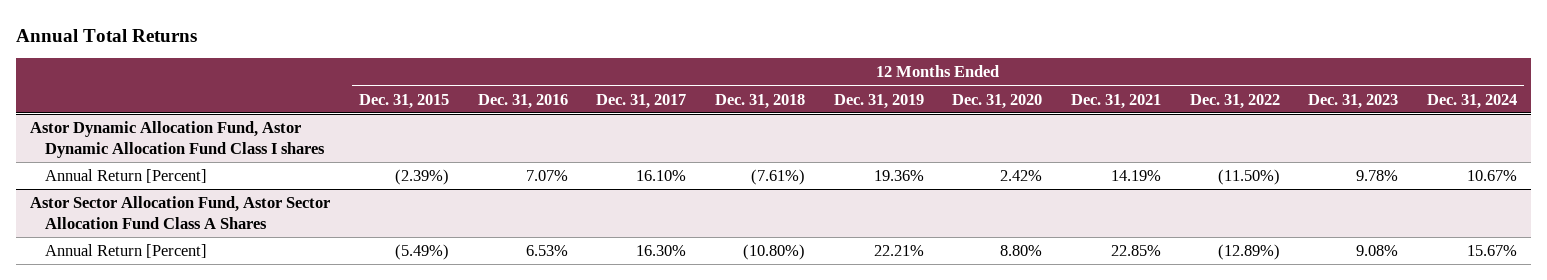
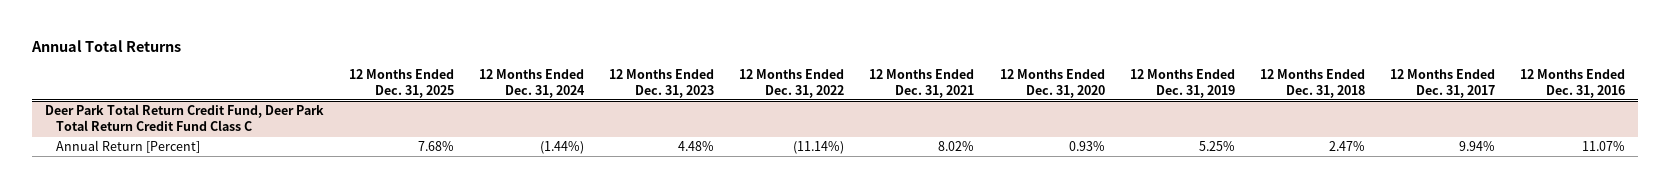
[359,93,450,109] Dec. 31, 2015 -> none
none -> [348,68,454,98] 12 Months Ended Dec. 31, 2025
[30,120,325,158] Astor Dynamic Allocation Fund, Astor Dynamic Allocation Fund Class I shares -> none
[30,195,331,229] Astor Sector Allocation Fund, Astor Sector Allocation Fund Class A Shares -> none
[44,243,207,258] Annual Return [Percent] -> none
none -> [44,104,324,132] Deer Park Total Return Credit Fund, Deer Park Total Return Credit Fund Class C
[525,169,568,181] 7.07% -> [1582,141,1626,152] 11.07%
[636,169,687,181] 16.10% -> [1459,141,1496,152] 9.94%
[751,168,806,185] (7.61%) -> [1328,141,1365,152] 2.47%
[873,169,924,181] 19.36% -> [1198,141,1235,152] 5.25%
[1000,169,1043,181] 2.42% -> [1068,141,1105,152] 0.93%
[1111,169,1162,181] 14.19% -> [938,141,975,152] 8.02%
[1217,168,1280,185] (11.50%) -> [793,141,845,155] (11.14%)
[1356,169,1399,181] 9.78% -> [678,141,715,152] 4.48%
[1466,169,1517,181] 10.67% -> [540,141,585,155] (1.44%)

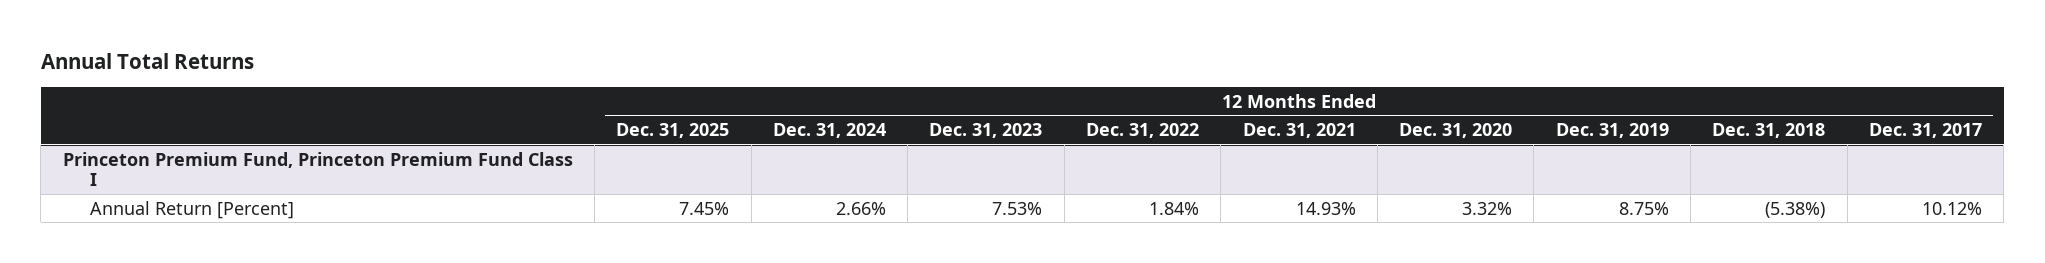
[1520,68,1626,98] 12 Months Ended Dec. 31, 2016 -> none
[44,104,324,132] Deer Park Total Return Credit Fund, Deer Park Total Return Credit Fund Class C -> none
none -> [62,151,573,187] Princeton Premium Fund, Princeton Premium Fund Class I
[417,141,454,152] 7.68% -> [679,201,730,215] 7.45%
[540,141,585,155] (1.44%) -> [835,201,886,215] 2.66%
[678,141,715,152] 4.48% -> [992,201,1043,215] 7.53%
[793,141,845,155] (11.14%) -> [1149,201,1200,215] 1.84%
[938,141,975,152] 8.02% -> [1295,201,1356,215] 14.93%
[1068,141,1105,152] 0.93% -> [1462,201,1513,215] 3.32%
[1198,141,1235,152] 5.25% -> [1618,201,1669,215] 8.75%
[1328,141,1365,152] 2.47% -> [1765,201,1826,218] (5.38%)
[1459,141,1496,152] 9.94% -> [1921,201,1982,215] 10.12%

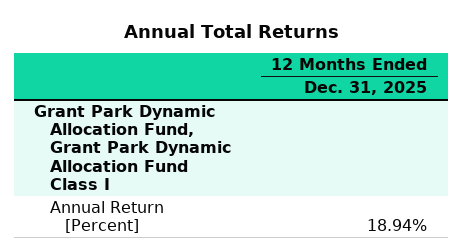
[772,122,886,138] Dec. 31, 2024 -> none
[929,122,1043,138] Dec. 31, 2023 -> none
[1086,122,1200,138] Dec. 31, 2022 -> none
[1242,122,1356,138] Dec. 31, 2021 -> none
[1399,122,1513,138] Dec. 31, 2020 -> none
[1555,122,1669,138] Dec. 31, 2019 -> none
[1712,122,1826,138] Dec. 31, 2018 -> none
[1868,122,1982,138] Dec. 31, 2017 -> none
[62,151,573,187] Princeton Premium Fund, Princeton Premium Fund Class I -> none
none -> [34,105,231,190] Grant Park Dynamic Allocation Fund, Grant Park Dynamic Allocation Fund Class I
[679,201,730,215] 7.45% -> [367,219,428,232] 18.94%

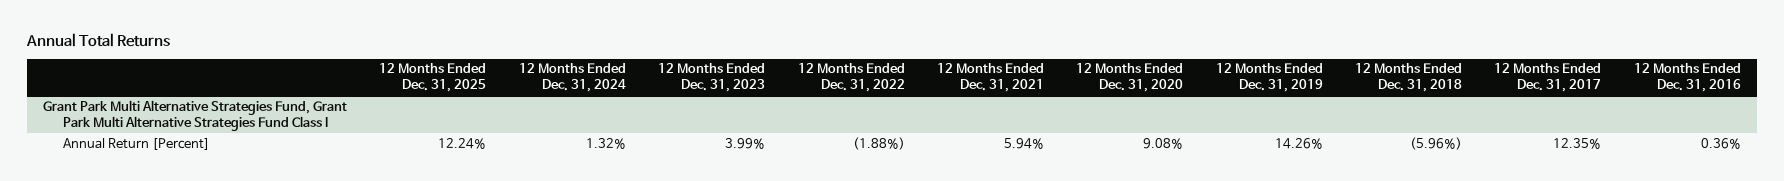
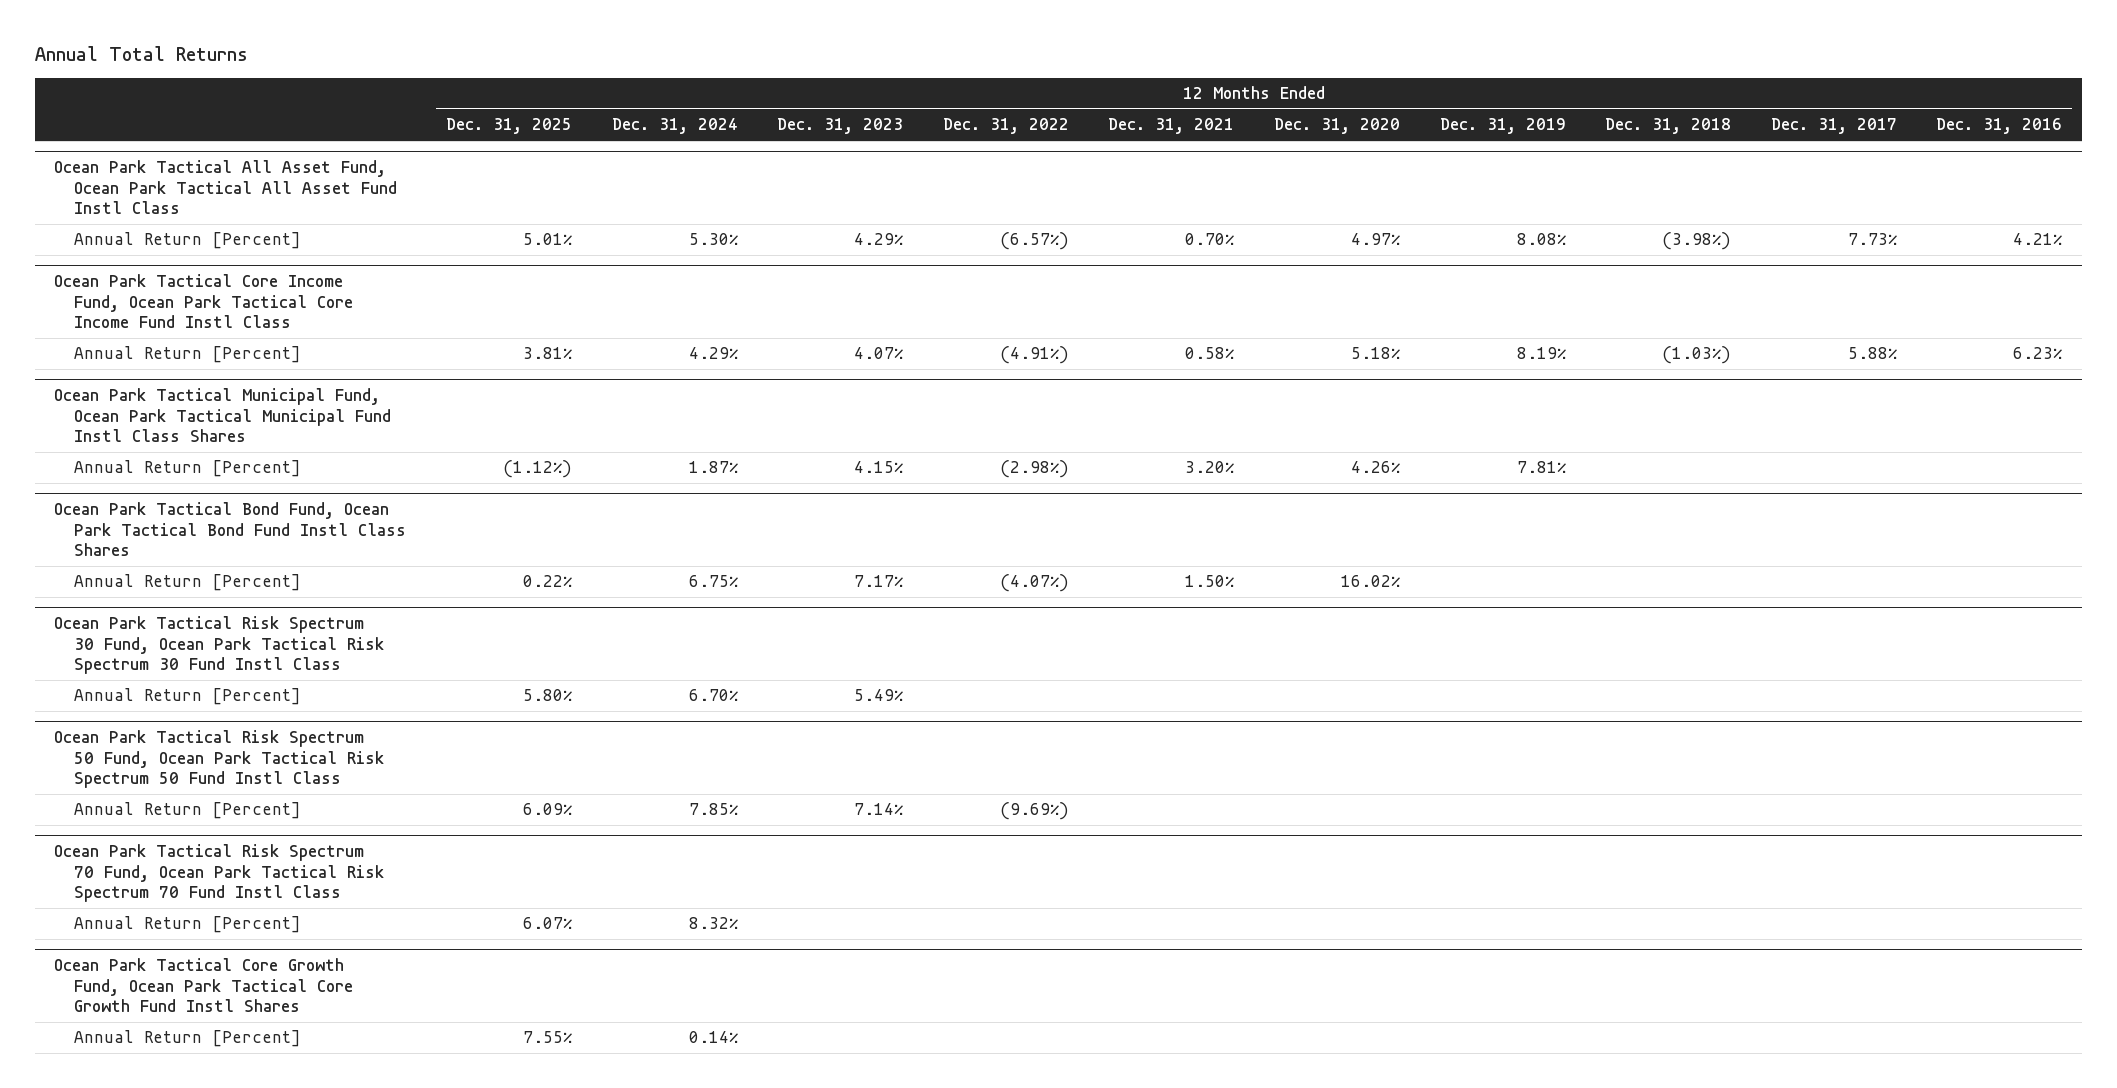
[43,99,348,131] Grant Park Multi Alternative Strategies Fund, Grant Park Multi Alternative Strategies Fund Class I -> none
none -> [54,159,398,215] Ocean Park Tactical All Asset Fund, Ocean Park Tactical All Asset Fund Instl Class
[438,137,487,149] 12.24% -> [522,233,572,246] 5.01%
[585,137,626,149] 1.32% -> [688,233,738,246] 5.30%
[725,137,766,149] 3.99% -> [854,233,904,246] 4.29%
[852,136,905,150] (1.88%) -> [999,232,1069,251] (6.57%)
[1003,137,1044,149] 5.94% -> [1185,233,1235,246] 0.70%
[1143,137,1184,149] 9.08% -> [1350,233,1400,246] 4.97%
[1274,137,1323,149] 14.26% -> [1516,233,1566,246] 8.08%
[1410,136,1463,150] (5.96%) -> [1662,232,1732,251] (3.98%)
[1553,137,1602,149] 12.35% -> [1847,233,1897,246] 7.73%
[1700,137,1741,149] 0.36% -> [2013,233,2063,246] 4.21%
none -> [54,273,354,329] Ocean Park Tactical Core Income Fund, Ocean Park Tactical Core Income Fund Instl Class
none -> [74,346,302,364] Annual Return [Percent]
none -> [54,387,392,443] Ocean Park Tactical Municipal Fund, Ocean Park Tactical Municipal Fund Instl Class Shares
none -> [74,460,302,478] Annual Return [Percent]
none -> [54,501,407,557] Ocean Park Tactical Bond Fund, Ocean Park Tactical Bond Fund Instl Class Shares
none -> [74,574,302,592] Annual Return [Percent]
none -> [54,615,385,675] Ocean Park Tactical Risk Spectrum 30 Fund, Ocean Park Tactical Risk Spectrum 30 Fund Instl Class
none -> [74,688,302,706] Annual Return [Percent]
none -> [54,729,385,789] Ocean Park Tactical Risk Spectrum 50 Fund, Ocean Park Tactical Risk Spectrum 50 Fund Instl Class
none -> [74,802,302,820] Annual Return [Percent]
none -> [54,843,385,903] Ocean Park Tactical Risk Spectrum 70 Fund, Ocean Park Tactical Risk Spectrum 70 Fund Instl Class
none -> [74,916,302,934] Annual Return [Percent]
none -> [54,957,354,1013] Ocean Park Tactical Core Growth Fund, Ocean Park Tactical Core Growth Fund Instl Shares
none -> [74,1030,302,1048] Annual Return [Percent]

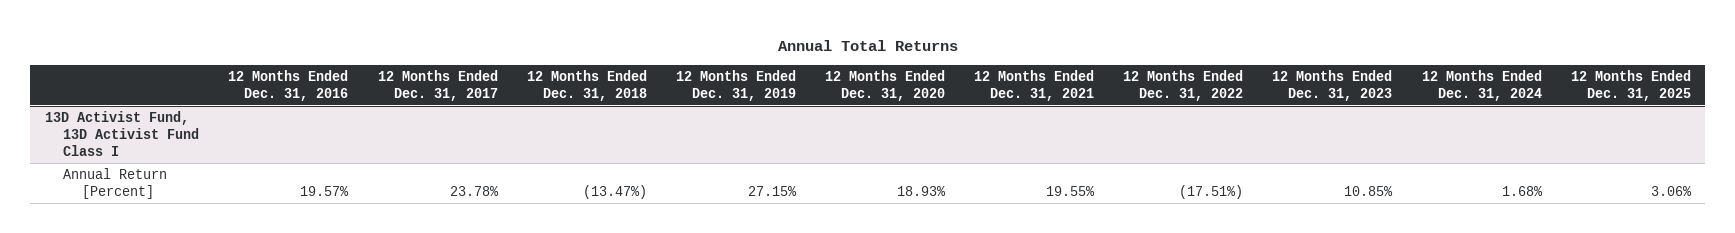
[54,159,398,215] Ocean Park Tactical All Asset Fund, Ocean Park Tactical All Asset Fund Instl Class -> none
[54,273,354,329] Ocean Park Tactical Core Income Fund, Ocean Park Tactical Core Income Fund Instl Class -> none
[74,346,302,364] Annual Return [Percent] -> none
[54,387,392,443] Ocean Park Tactical Municipal Fund, Ocean Park Tactical Municipal Fund Instl Class Shares -> none
[74,460,302,478] Annual Return [Percent] -> none
[54,501,407,557] Ocean Park Tactical Bond Fund, Ocean Park Tactical Bond Fund Instl Class Shares -> none
[74,574,302,592] Annual Return [Percent] -> none
[54,615,385,675] Ocean Park Tactical Risk Spectrum 30 Fund, Ocean Park Tactical Risk Spectrum 30 Fund Instl Class -> none
[74,688,302,706] Annual Return [Percent] -> none
[54,729,385,789] Ocean Park Tactical Risk Spectrum 50 Fund, Ocean Park Tactical Risk Spectrum 50 Fund Instl Class -> none
[74,802,302,820] Annual Return [Percent] -> none
[54,843,385,903] Ocean Park Tactical Risk Spectrum 70 Fund, Ocean Park Tactical Risk Spectrum 70 Fund Instl Class -> none
[74,916,302,934] Annual Return [Percent] -> none
[54,957,354,1013] Ocean Park Tactical Core Growth Fund, Ocean Park Tactical Core Growth Fund Instl Shares -> none
[74,1030,302,1048] Annual Return [Percent] -> none
none -> [44,110,200,157] 13D Activist Fund, 13D Activist Fund Class I
[522,233,572,246] 5.01% -> [1650,185,1692,196] 3.06%
[688,233,738,246] 5.30% -> [1501,185,1543,196] 1.68%
[854,233,904,246] 4.29% -> [1344,185,1394,196] 10.85%
[999,232,1069,251] (6.57%) -> [1179,184,1244,199] (17.51%)
[1185,233,1235,246] 0.70% -> [1046,185,1096,196] 19.55%
[1350,233,1400,246] 4.97% -> [896,185,946,196] 18.93%
[1516,233,1566,246] 8.08% -> [747,185,797,196] 27.15%
[1662,232,1732,251] (3.98%) -> [582,184,647,199] (13.47%)
[1847,233,1897,246] 7.73% -> [449,185,499,196] 23.78%
[2013,233,2063,246] 4.21% -> [300,185,350,196] 19.57%

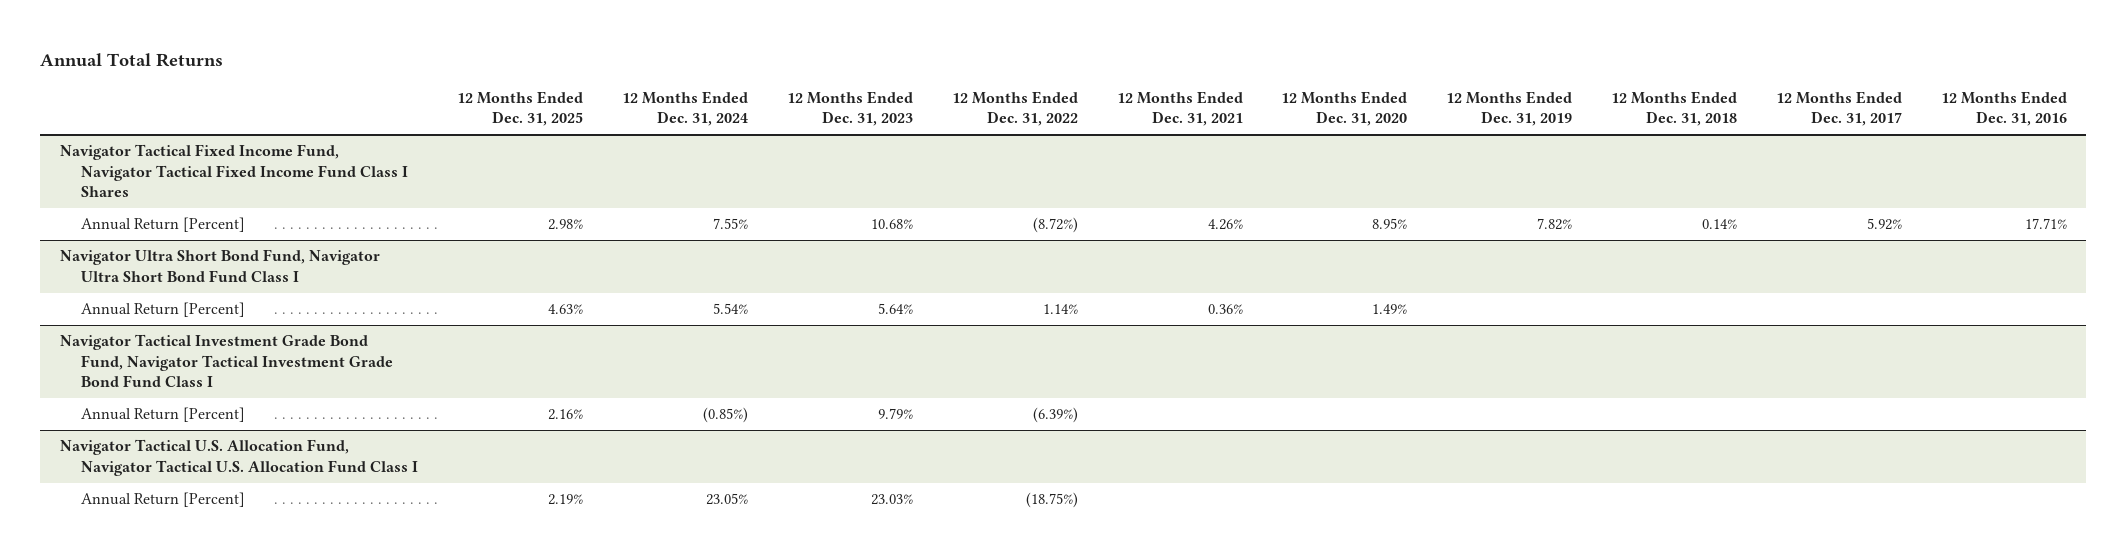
[44,110,200,157] 13D Activist Fund, 13D Activist Fund Class I -> none
none -> [59,144,409,197] Navigator Tactical Fixed Income Fund, Navigator Tactical Fixed Income Fund Class I Shares
[300,185,350,196] 19.57% -> [2024,218,2067,230] 17.71%
[449,185,499,196] 23.78% -> [1866,218,1902,231] 5.92%
[582,184,647,199] (13.47%) -> [1702,219,1738,230] 0.14%
[747,185,797,196] 27.15% -> [1537,218,1573,231] 7.82%
[896,185,946,196] 18.93% -> [1372,218,1408,230] 8.95%
[1046,185,1096,196] 19.55% -> [1207,219,1243,231] 4.26%
[1179,184,1244,199] (17.51%) -> [1032,217,1078,234] (8.72%)
[1344,185,1394,196] 10.85% -> [870,219,913,230] 10.68%
[1501,185,1543,196] 1.68% -> [713,218,749,230] 7.55%
[1650,185,1692,196] 3.06% -> [548,219,584,231] 2.98%
none -> [59,249,380,282] Navigator Ultra Short Bond Fund, Navigator Ultra Short Bond Fund Class I
none -> [81,302,246,318] Annual Return [Percent]
none -> [59,334,394,387] Navigator Tactical Investment Grade Bond Fund, Navigator Tactical Investment Grade Bond Fund Class I
none -> [81,407,246,423] Annual Return [Percent]
none -> [59,439,419,476] Navigator Tactical U.S. Allocation Fund, Navigator Tactical U.S. Allocation Fund Class I
none -> [81,492,246,508] Annual Return [Percent]

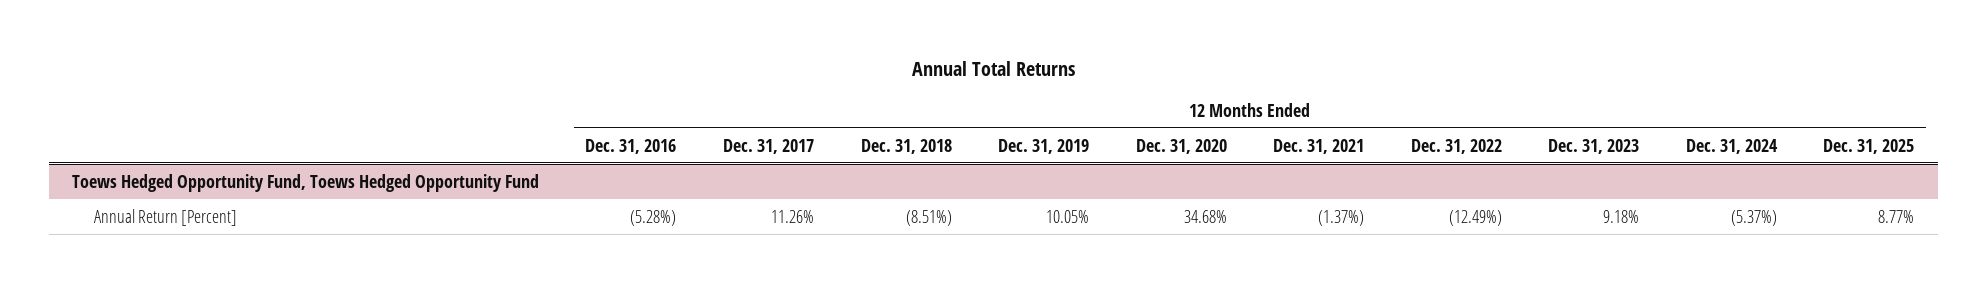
[59,144,409,197] Navigator Tactical Fixed Income Fund, Navigator Tactical Fixed Income Fund Class I Shares -> none
[59,249,380,282] Navigator Ultra Short Bond Fund, Navigator Ultra Short Bond Fund Class I -> none
[81,302,246,318] Annual Return [Percent] -> none
[59,334,394,387] Navigator Tactical Investment Grade Bond Fund, Navigator Tactical Investment Grade Bond Fund Class I -> none
[81,407,246,423] Annual Return [Percent] -> none
[59,439,419,476] Navigator Tactical U.S. Allocation Fund, Navigator Tactical U.S. Allocation Fund Class I -> none
[81,492,246,508] Annual Return [Percent] -> none
none -> [71,173,539,192] Toews Hedged Opportunity Fund, Toews Hedged Opportunity Fund
[548,219,584,231] 2.98% -> [1878,209,1915,223] 8.77%
[713,218,749,230] 7.55% -> [1730,209,1777,226] (5.37%)
[870,219,913,230] 10.68% -> [1603,209,1640,223] 9.18%
[1032,217,1078,234] (8.72%) -> [1448,209,1502,226] (12.49%)
[1207,219,1243,231] 4.26% -> [1318,209,1365,226] (1.37%)
[1372,218,1408,230] 8.95% -> [1183,209,1227,223] 34.68%
[1537,218,1573,231] 7.82% -> [1046,209,1090,223] 10.05%
[1702,219,1738,230] 0.14% -> [905,209,952,226] (8.51%)
[1866,218,1902,231] 5.92% -> [771,209,815,223] 11.26%
[2024,218,2067,230] 17.71% -> [630,209,677,226] (5.28%)

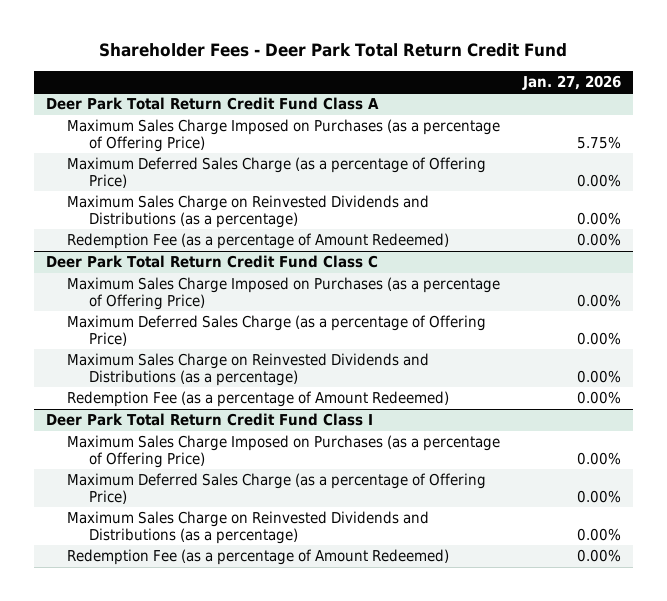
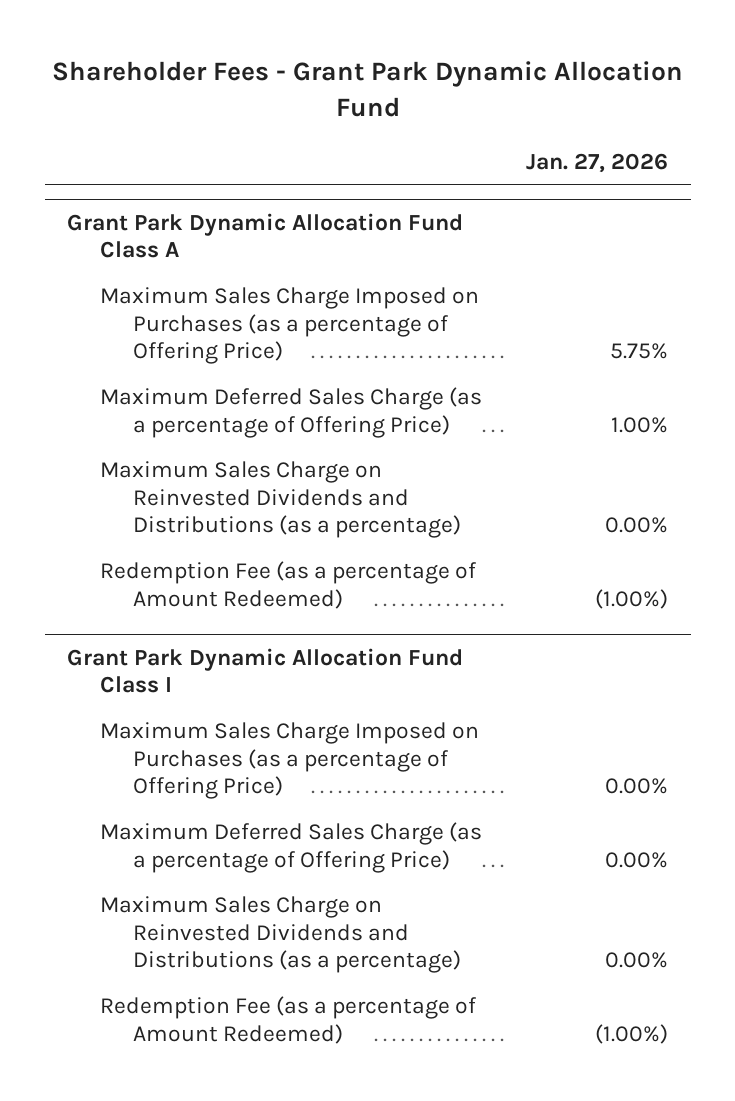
[99,43,568,58] Shareholder Fees - Deer Park Total Return Credit Fund -> [51,61,683,117] Shareholder Fees - Grant Park Dynamic Allocation Fund
[45,97,379,111] Deer Park Total Return Credit Fund Class A -> none
none -> [66,212,463,259] Grant Park Dynamic Allocation Fund Class A
[67,195,430,228] Maximum Sales Charge on Reinvested Dividends and Distributions (as a percentage) -> none
[67,233,450,250] Redemption Fee (as a percentage of Amount Redeemed) -> none
[45,255,378,269] Deer Park Total Return Credit Fund Class C -> none
[67,277,501,310] Maximum Sales Charge Imposed on Purchases (as a percentage of Offering Price) -> none
[67,315,487,346] Maximum Deferred Sales Charge (as a percentage of Offering Price) -> none
[577,173,622,187] 0.00% -> [611,416,669,433] 1.00%
[45,413,373,427] Deer Park Total Return Credit Fund Class I -> none
[577,391,622,405] 0.00% -> [595,588,669,609] (1.00%)
none -> [66,647,463,694] Grant Park Dynamic Allocation Fund Class I
[577,549,622,563] 0.00% -> [595,1023,669,1044] (1.00%)

